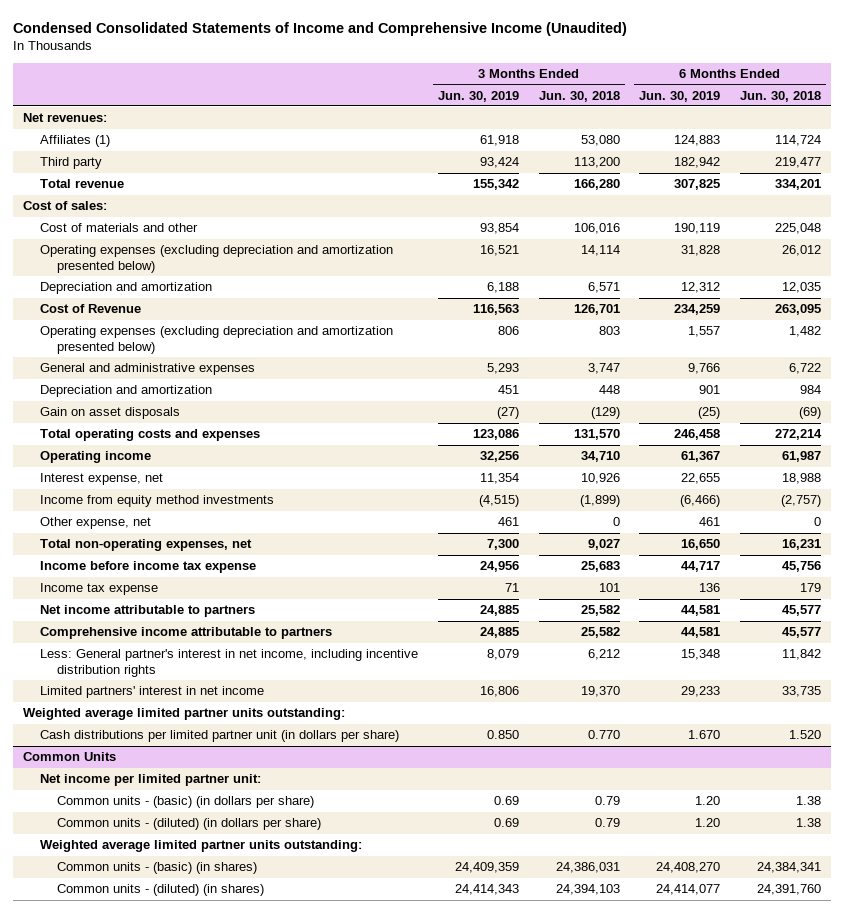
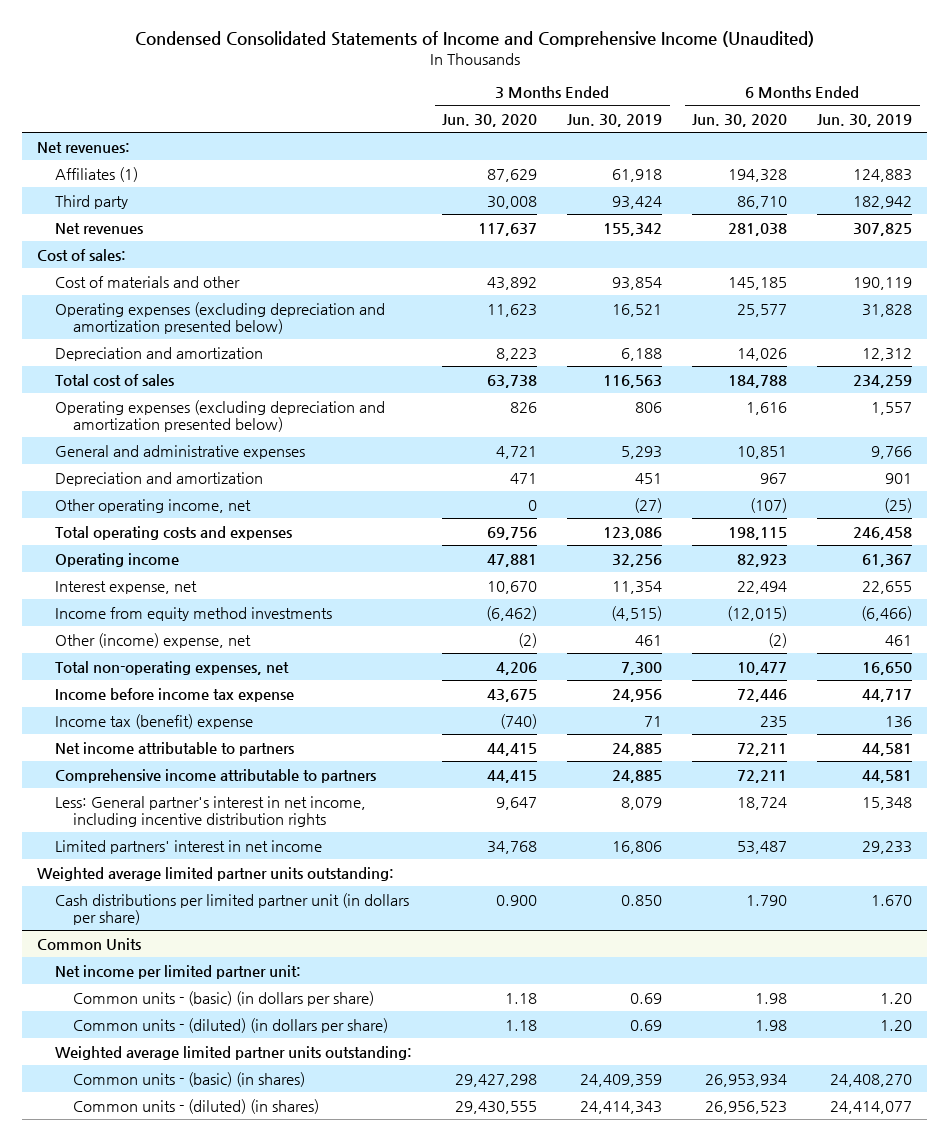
[538,90,620,102] Jun. 30, 2018 -> none
[740,90,822,102] Jun. 30, 2018 -> none
none -> [442,113,538,127] Jun. 30, 2020
none -> [692,113,788,127] Jun. 30, 2020
[39,179,124,189] Total revenue -> [55,222,144,234] Net revenues
[39,304,141,314] Cost of Revenue -> [55,373,175,386] Total cost of sales
[39,407,180,420] Gain on asset disposals -> [55,498,252,513] Other operating income, net
[39,517,151,530] Other expense, net -> [55,632,252,648] Other (income) expense, net
[39,583,158,596] Income tax expense -> [55,713,254,729] Income tax (benefit) expense

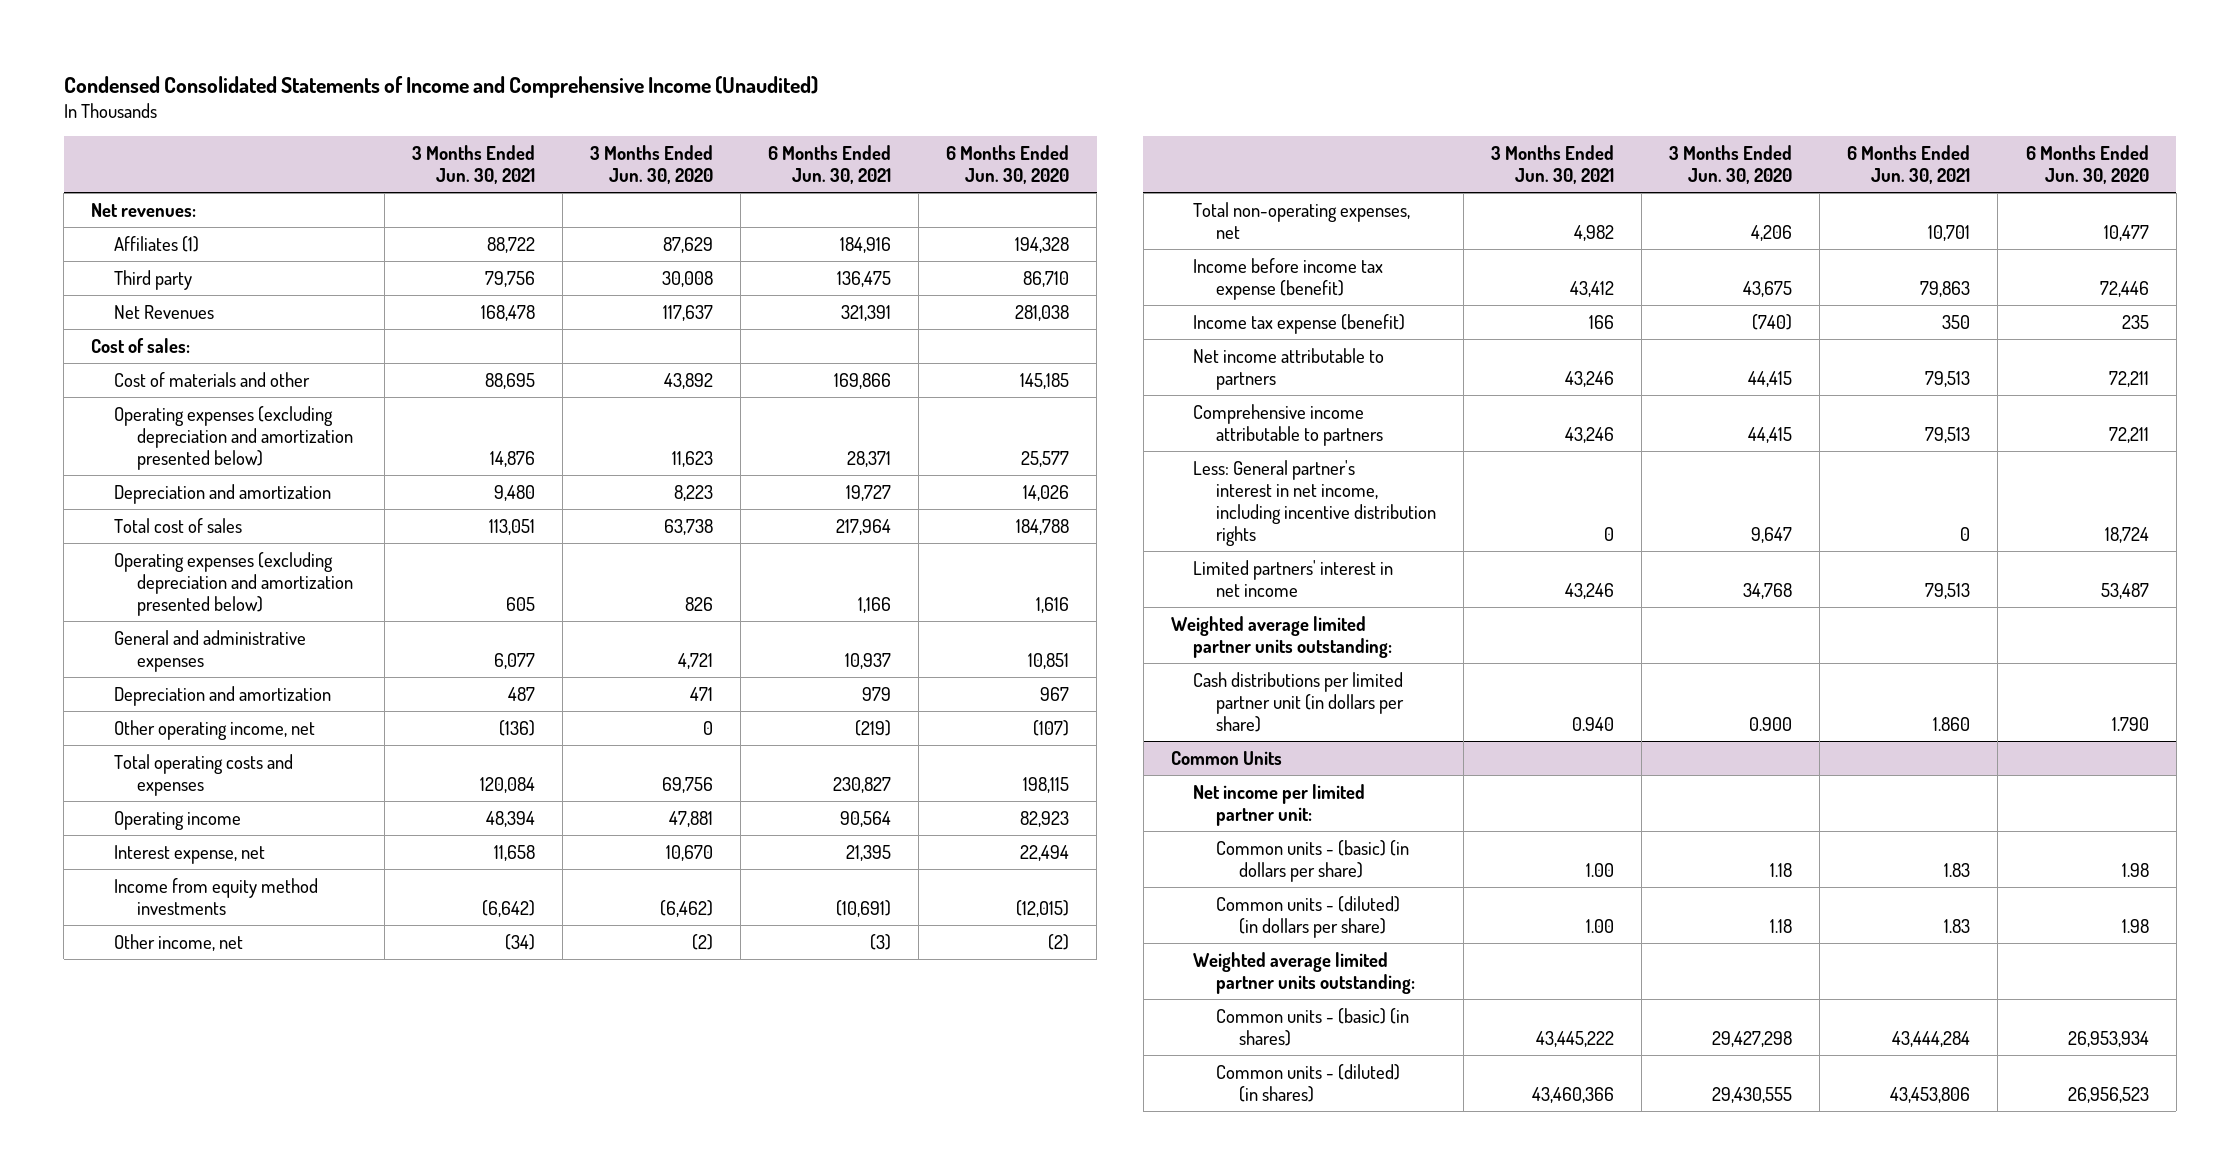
[567,113,663,127] Jun. 30, 2019 -> none
[817,113,913,127] Jun. 30, 2019 -> none
none -> [411,145,535,184] 3 Months Ended Jun. 30, 2021
none -> [768,145,892,184] 6 Months Ended Jun. 30, 2021
[55,222,144,234] Net revenues -> [114,304,215,319] Net Revenues
[55,632,252,648] Other (income) expense, net -> [114,933,244,951] Other income, net
[55,687,295,702] Income before income tax expense -> [1193,257,1384,300] Income before income tax expense (benefit)
[55,713,254,729] Income tax (benefit) expense -> [1193,313,1406,334] Income tax expense (benefit)

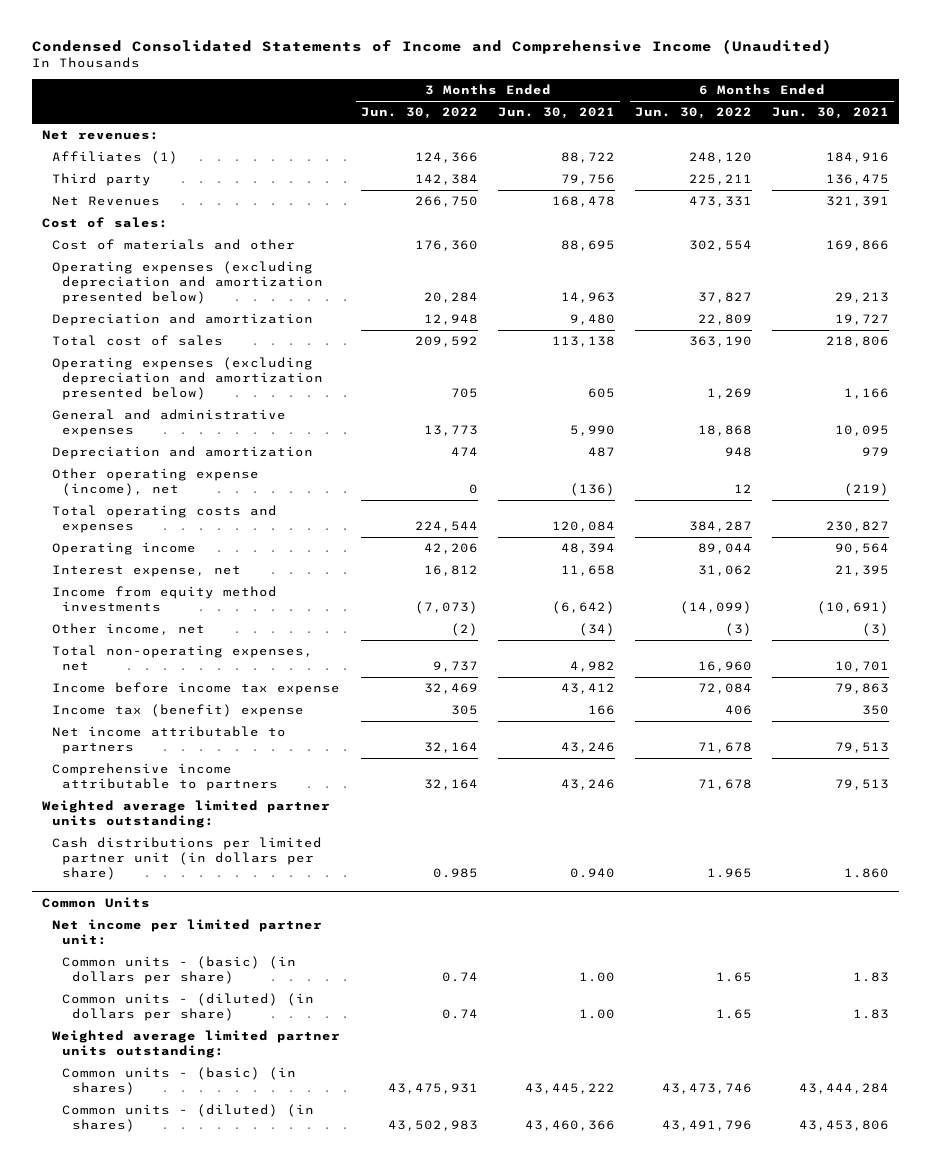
[590,145,714,184] 3 Months Ended Jun. 30, 2020 -> none
[946,145,1070,184] 6 Months Ended Jun. 30, 2020 -> none
none -> [360,107,478,120] Jun. 30, 2022
none -> [634,107,752,120] Jun. 30, 2022
[489,450,535,467] 14,876 -> [560,292,615,304] 14,963
[847,450,892,467] 28,371 -> [835,292,890,304] 29,213
[488,518,535,535] 113,051 -> [551,336,615,348] 113,138
[836,518,892,535] 217,964 -> [826,336,890,348] 218,806
[493,652,535,669] 6,077 -> [569,425,615,437] 5,990
[845,652,892,669] 10,937 -> [835,425,890,437] 10,095
[114,719,316,740] Other operating income, net -> [52,468,260,497] Other operating expense (income), net
[1193,257,1384,300] Income before income tax expense (benefit) -> [52,682,341,696] Income before income tax expense
[1193,313,1406,334] Income tax expense (benefit) -> [52,704,305,718] Income tax (benefit) expense
[1193,459,1437,546] Less: General partner's interest in net income, including incentive distribution rights -> none
[1193,559,1394,597] Limited partners' interest in net income -> none

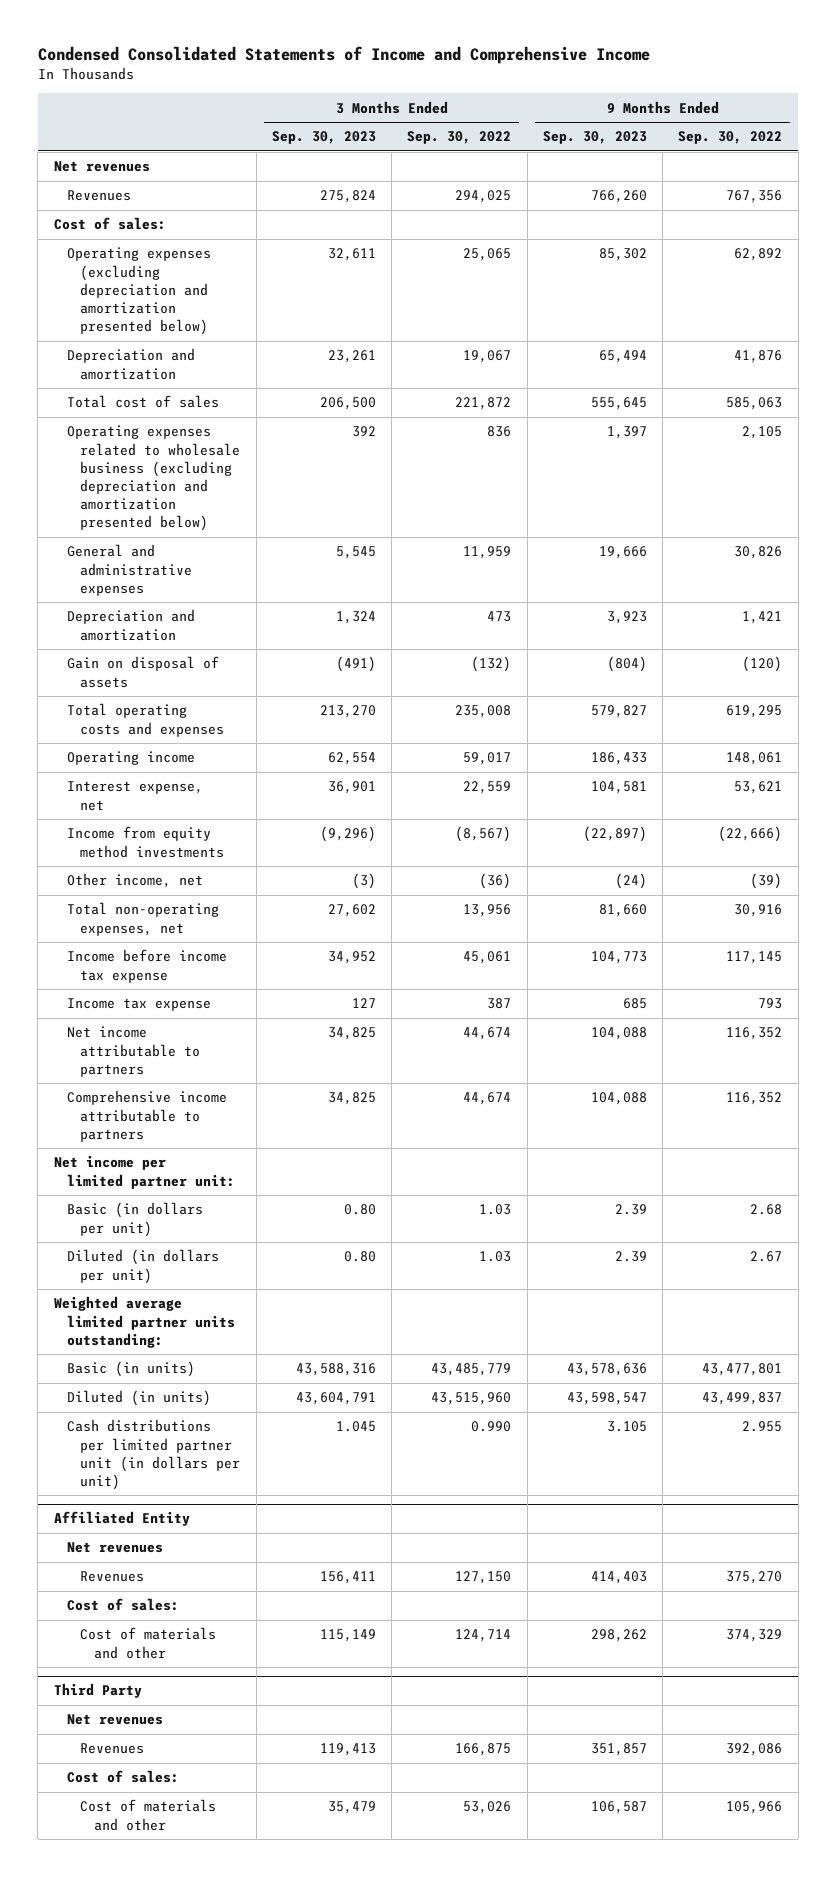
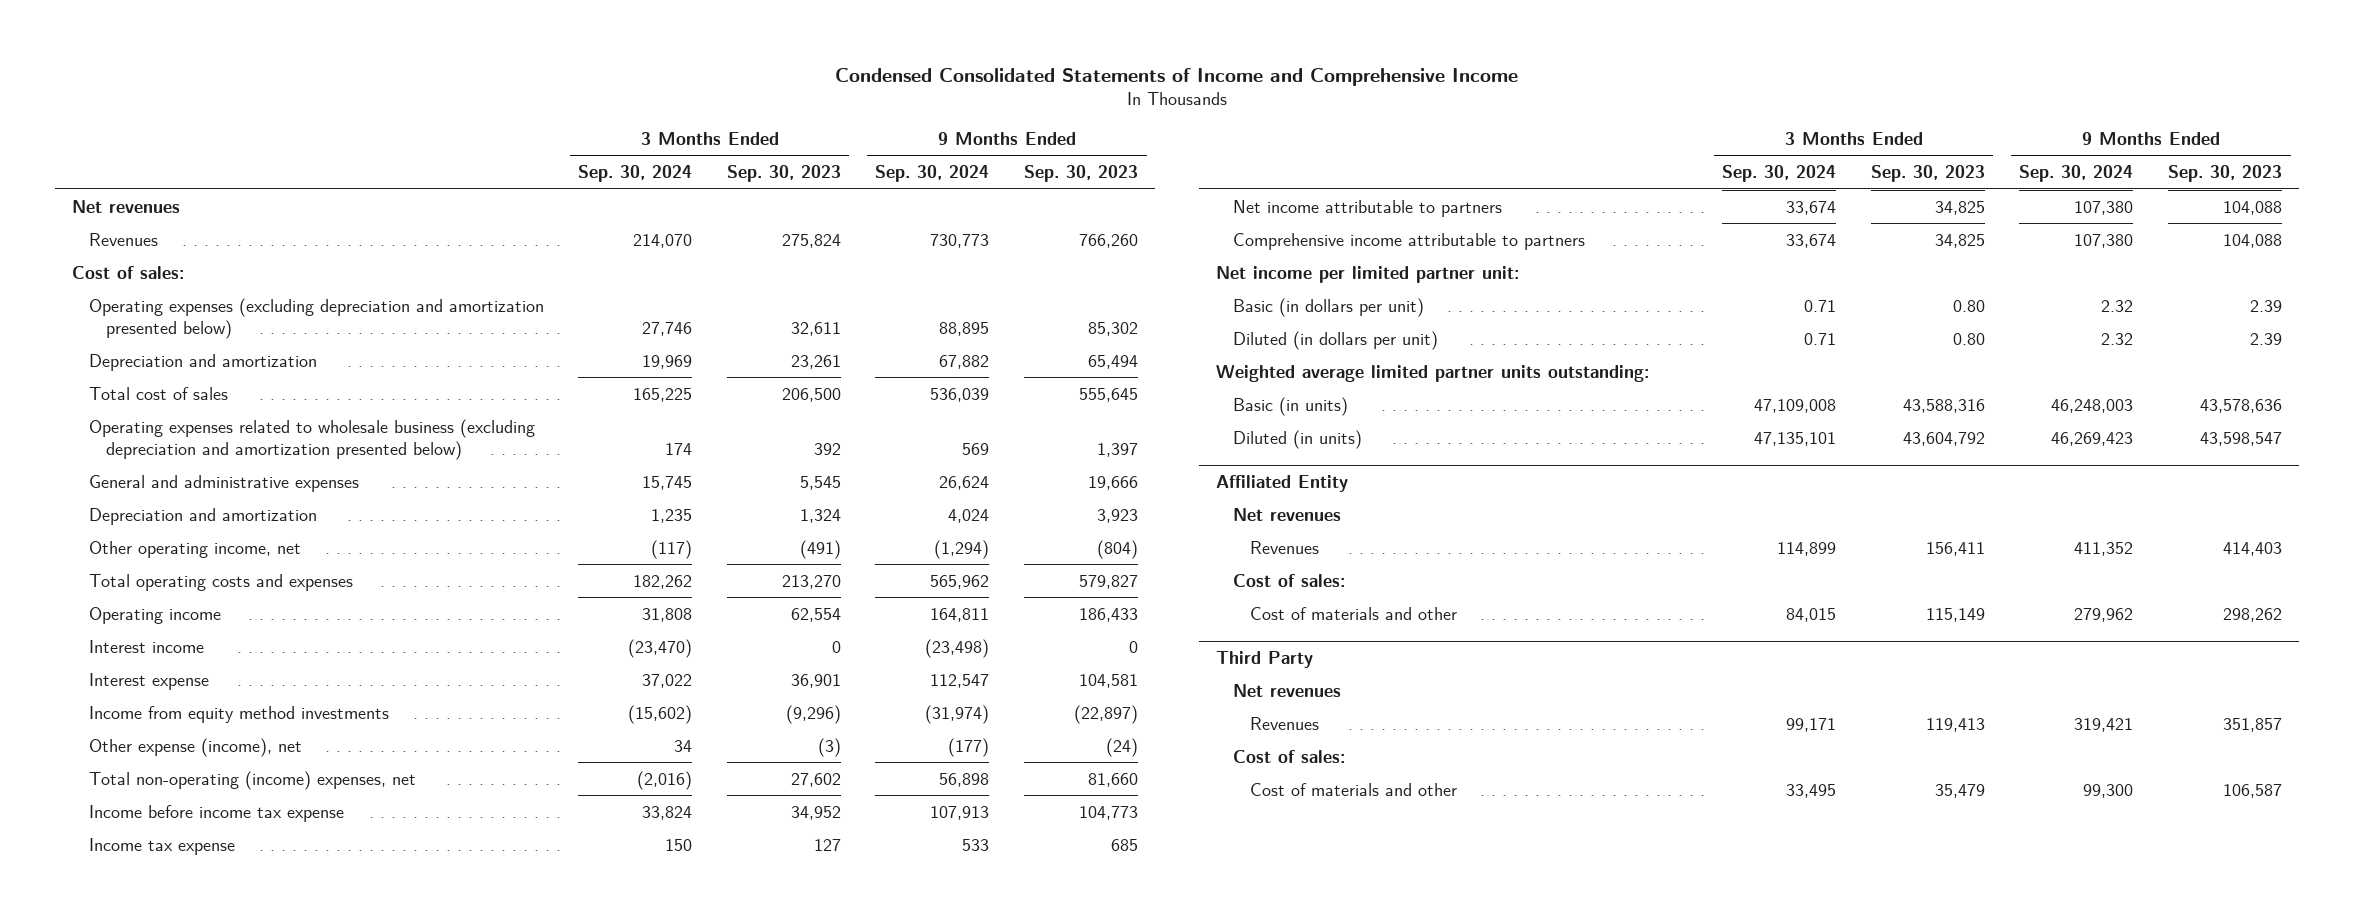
[407,131,512,145] Sep. 30, 2022 -> none
[678,131,783,145] Sep. 30, 2022 -> none
none -> [578,165,693,183] Sep. 30, 2024
none -> [875,165,990,183] Sep. 30, 2024
[67,656,220,688] Gain on disposal of assets -> [88,540,301,558] Other operating income, net
none -> [88,639,204,653] Interest income
[67,781,204,811] Interest expense, net -> [88,672,209,690] Interest expense
[67,873,204,889] Other income, net -> [88,737,302,757] Other expense (income), net
[67,902,220,936] Total non-operating expenses, net -> [88,770,416,790] Total non-operating (income) expenses, net
[67,1419,241,1491] Cash distributions per limited partner unit (in dollars per unit) -> none
[295,1392,376,1406] 43,604,791 -> [1902,431,1985,446] 43,604,792

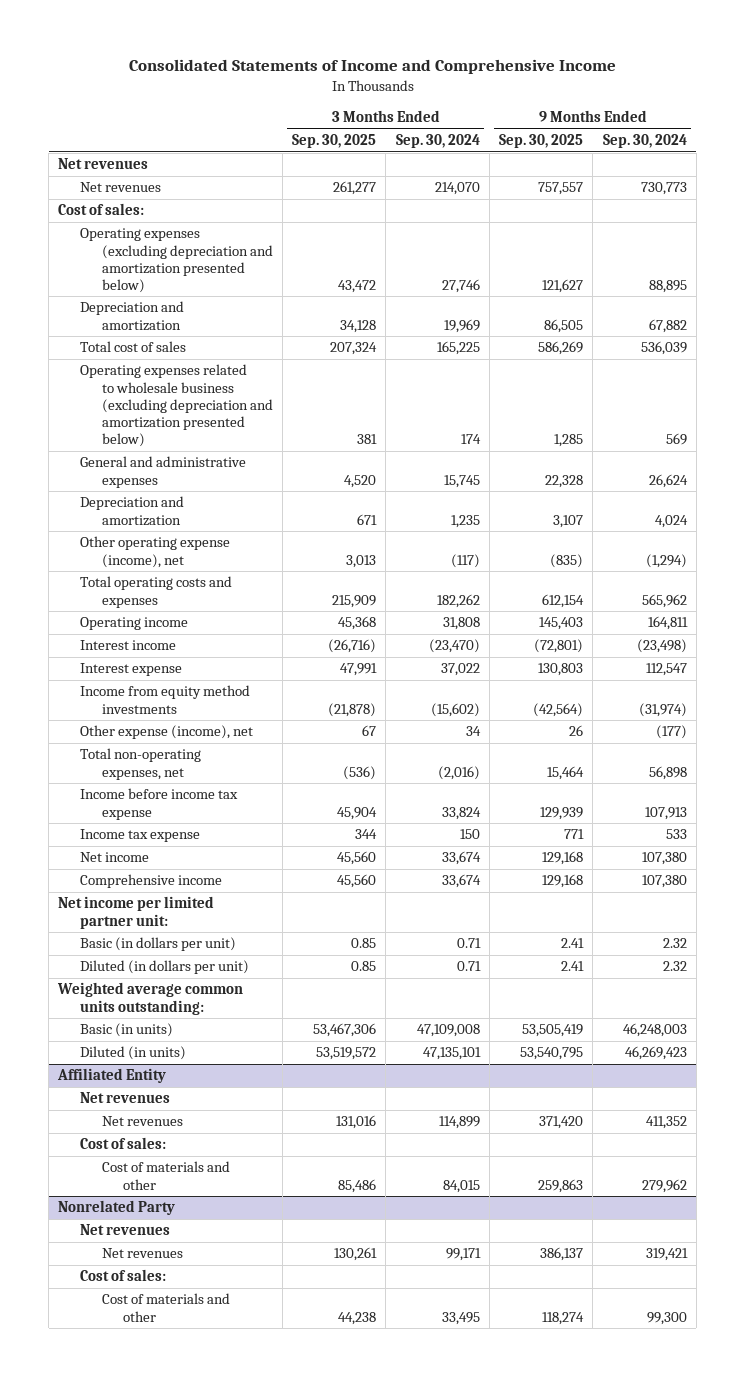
[834,67,1518,86] Condensed Consolidated Statements of Income and Comprehensive Income -> [128,59,616,75] Consolidated Statements of Income and Comprehensive Income
[726,165,841,183] Sep. 30, 2023 -> none
[1023,165,1138,183] Sep. 30, 2023 -> none
none -> [292,133,377,148] Sep. 30, 2025
none -> [499,133,584,148] Sep. 30, 2025
[88,232,158,246] Revenues -> [80,182,162,193] Net revenues
[88,540,301,558] Other operating income, net -> [80,536,231,568] Other operating expense (income), net
[88,770,416,790] Total non-operating (income) expenses, net -> [80,748,202,780] Total non-operating expenses, net
[1232,199,1502,217] Net income attributable to partners -> [80,852,150,863] Net income
[1232,232,1585,250] Comprehensive income attributable to partners -> [80,874,223,889] Comprehensive income
[1215,364,1649,382] Weighted average limited partner units outstanding: -> [57,982,244,1015] Weighted average common units outstanding:
[1249,540,1319,554] Revenues -> [101,1116,183,1127] Net revenues
[1215,650,1313,668] Third Party -> none
none -> [58,1200,176,1216] Nonrelated Party
[1249,716,1319,730] Revenues -> [101,1248,183,1259] Net revenues

